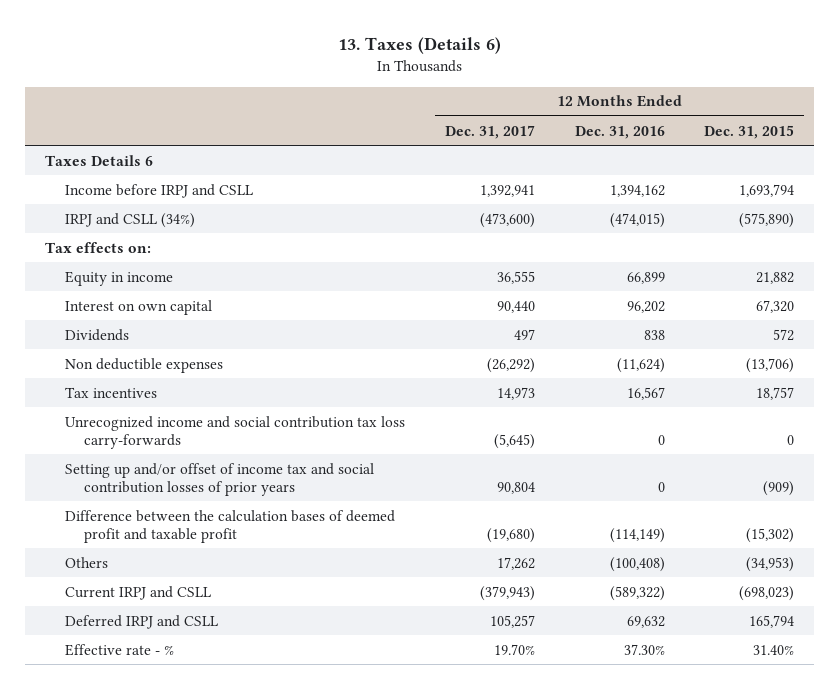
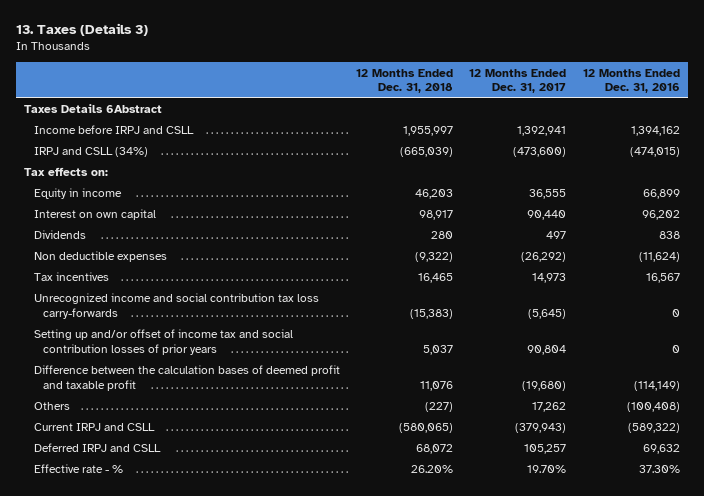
[337,36,501,54] 13. Taxes (Details 6) -> [15,23,148,37] 13. Taxes (Details 3)
[704,124,795,139] Dec. 31, 2015 -> none
none -> [356,68,454,94] 12 Months Ended Dec. 31, 2018
[45,154,154,166] Taxes Details 6 -> [24,104,163,114] Taxes Details 6Abstract

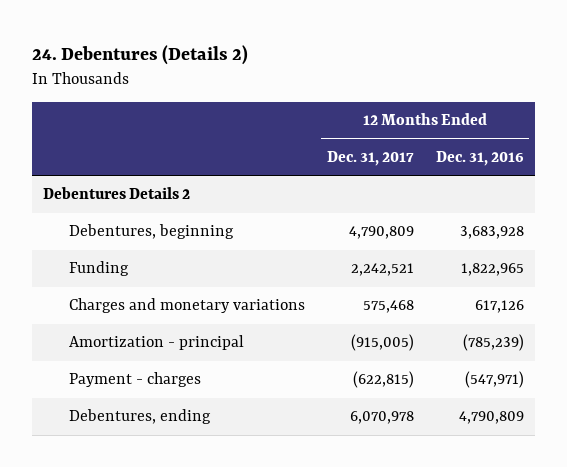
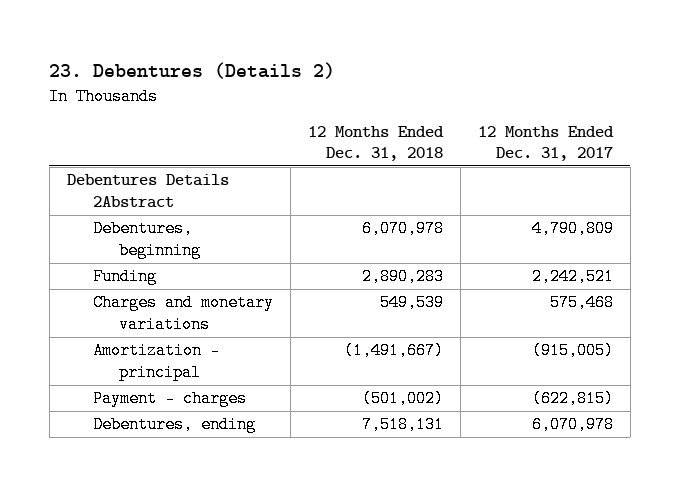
[32,44,249,65] 24. Debentures (Details 2) -> [49,61,336,79] 23. Debentures (Details 2)
[435,150,524,166] Dec. 31, 2016 -> none
none -> [307,125,444,162] 12 Months Ended Dec. 31, 2018
[43,187,191,200] Debentures Details 2 -> [66,174,229,208] Debentures Details 2Abstract

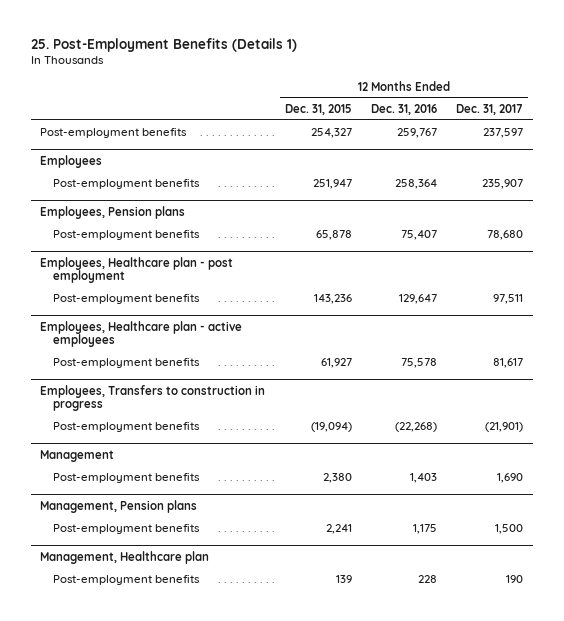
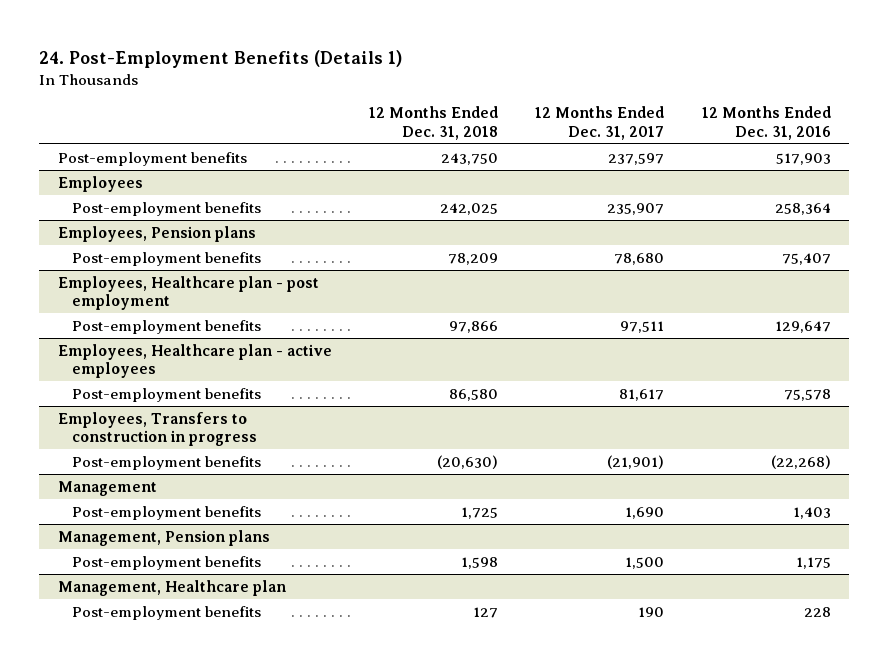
[30,37,297,52] 25. Post-Employment Benefits (Details 1) -> [39,49,403,68] 24. Post-Employment Benefits (Details 1)
[284,103,352,115] Dec. 31, 2015 -> none
none -> [369,106,499,140] 12 Months Ended Dec. 31, 2018
[396,128,437,139] 259,767 -> [775,152,831,165] 517,903

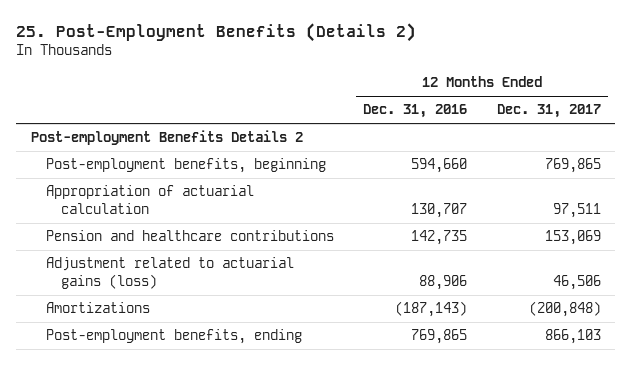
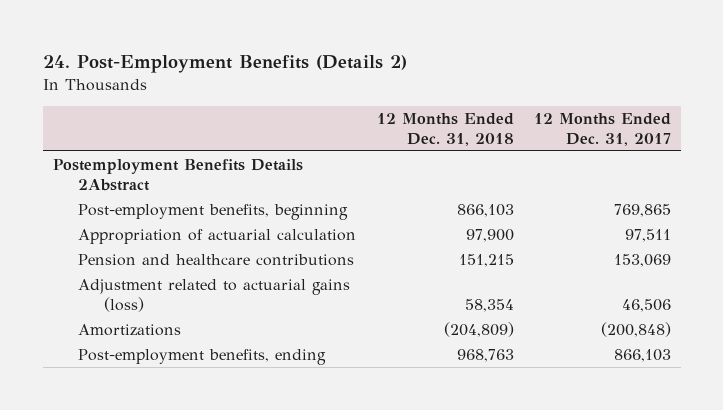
[16,23,417,43] 25. Post-Employment Benefits (Details 2) -> [42,54,407,73] 24. Post-Employment Benefits (Details 2)
[363,104,468,119] Dec. 31, 2016 -> none
none -> [376,112,514,146] 12 Months Ended Dec. 31, 2018
[30,130,303,146] Post-employment Benefits Details 2 -> [52,159,303,191] Postemployment Benefits Details 2Abstract

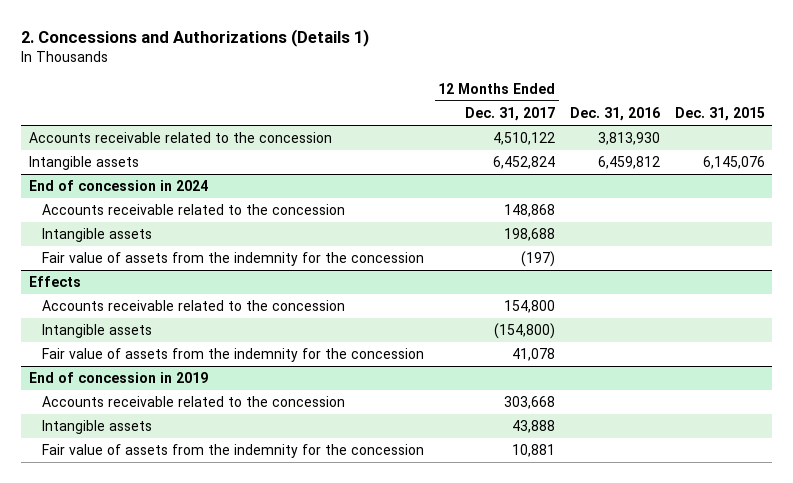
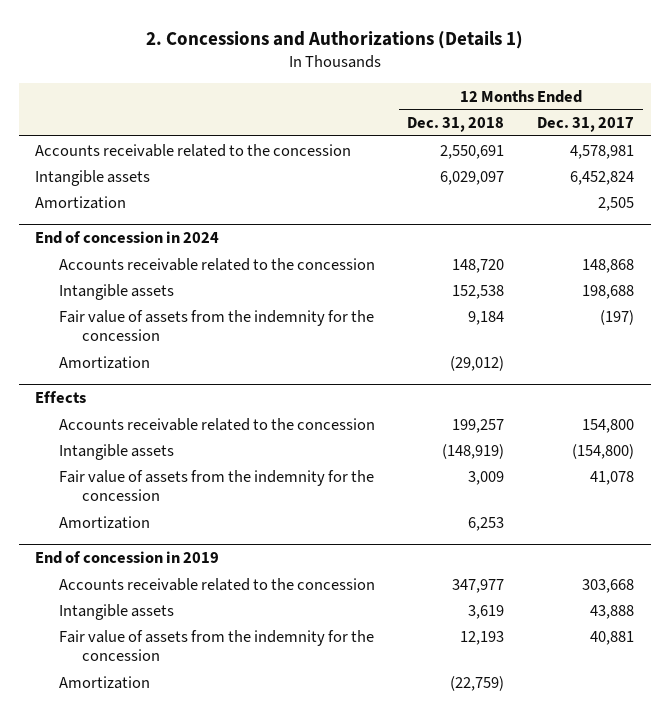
[569,106,660,121] Dec. 31, 2016 -> none
[674,106,765,121] Dec. 31, 2015 -> none
none -> [407,116,505,132] Dec. 31, 2018
[493,132,556,146] 4,510,122 -> [570,144,635,159] 4,578,981
none -> [35,195,127,209] Amortization
none -> [58,355,150,369] Amortization
none -> [58,515,150,529] Amortization
[512,444,556,458] 10,881 -> [590,630,635,645] 40,881
none -> [58,675,150,689] Amortization

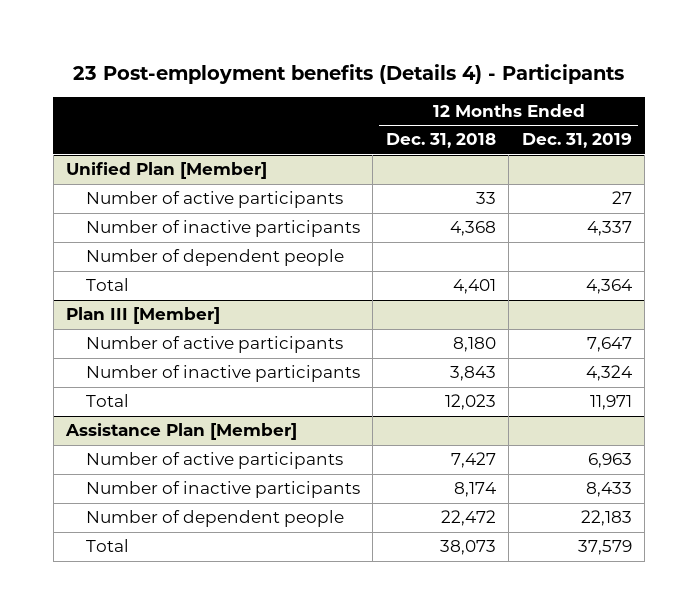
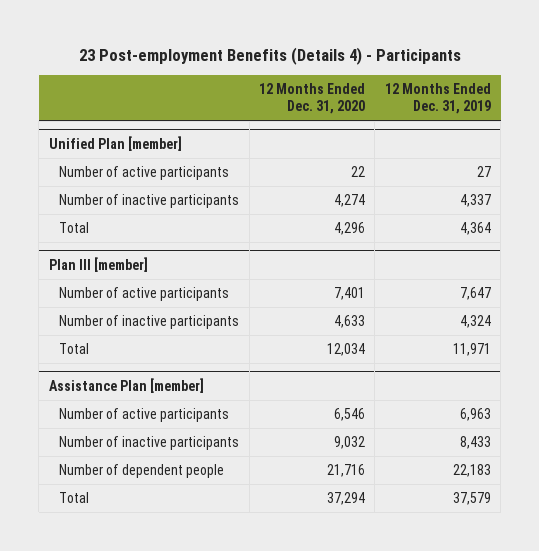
[73,63,625,84] 23 Post-employment benefits (Details 4) - Participants -> [78,46,461,65] 23 Post-employment Benefits (Details 4) - Participants
[385,133,496,149] Dec. 31, 2018 -> none
none -> [258,83,365,115] 12 Months Ended Dec. 31, 2020
[66,162,268,180] Unified Plan [Member] -> [48,135,182,151] Unified Plan [member]
[85,249,344,267] Number of dependent people -> none
[66,307,221,325] Plan III [Member] -> [48,256,148,272] Plan III [member]
[65,423,298,441] Assistance Plan [Member] -> [48,377,204,393] Assistance Plan [member]

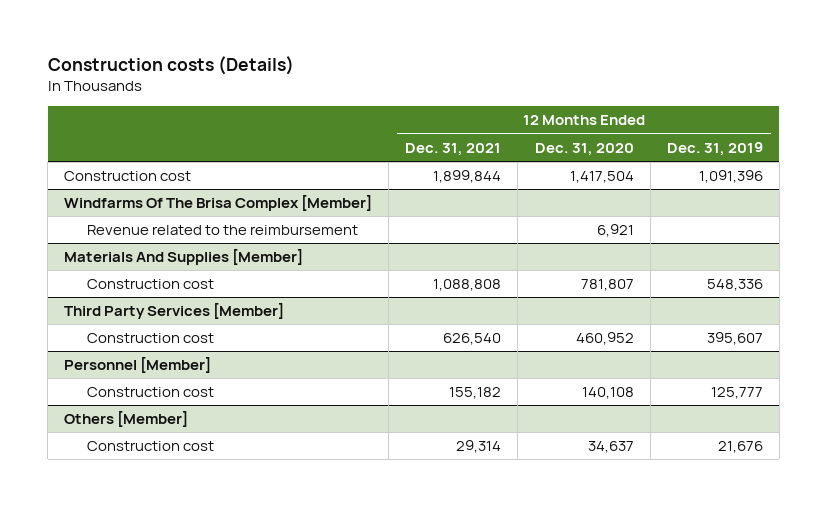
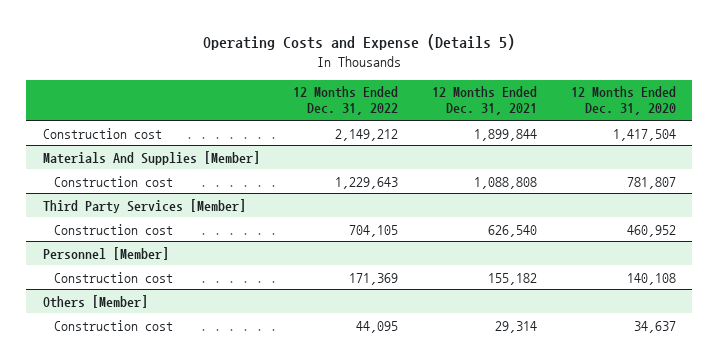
[47,55,294,75] Construction costs (Details) -> [203,34,516,51] Operating Costs and Expense (Details 5)
[666,141,763,156] Dec. 31, 2019 -> none
none -> [293,86,399,116] 12 Months Ended Dec. 31, 2022
[64,195,373,212] Windfarms Of The Brisa Complex [Member] -> none
[86,225,358,236] Revenue related to the reimbursement -> none

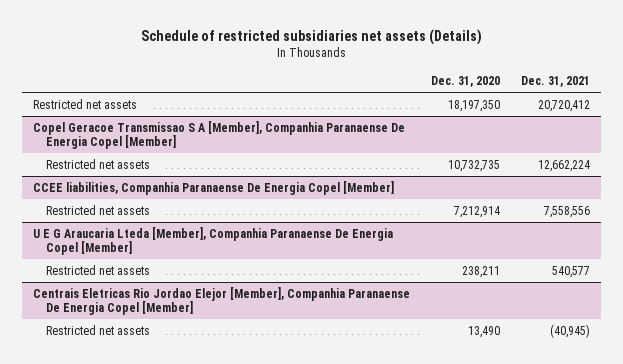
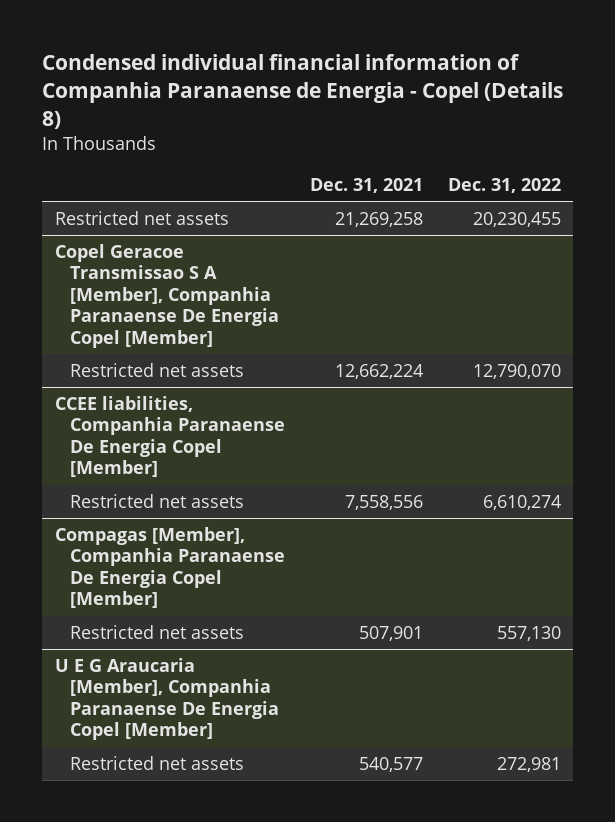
[140,28,482,45] Schedule of restricted subsidiaries net assets (Details) -> [42,54,564,129] Condensed individual financial information of Companhia Paranaense de Energia - Copel (Details 8)
[431,76,501,88] Dec. 31, 2020 -> none
none -> [447,177,561,193] Dec. 31, 2022
[538,99,591,112] 20,720,412 -> [334,212,423,228] 21,269,258
none -> [54,527,286,609] Compagas [Member], Companhia Paranaense De Energia Copel [Member]
none -> [70,625,245,640] Restricted net assets
[32,226,393,255] U E G Araucaria Lteda [Member], Companhia Paranaense De Energia Copel [Member] -> [54,658,280,741] U E G Araucaria [Member], Companhia Paranaense De Energia Copel [Member]
[32,286,410,315] Centrais Eletricas Rio Jordao Elejor [Member], Companhia Paranaense De Energia Copel [Member] -> none
[46,324,151,335] Restricted net assets -> none

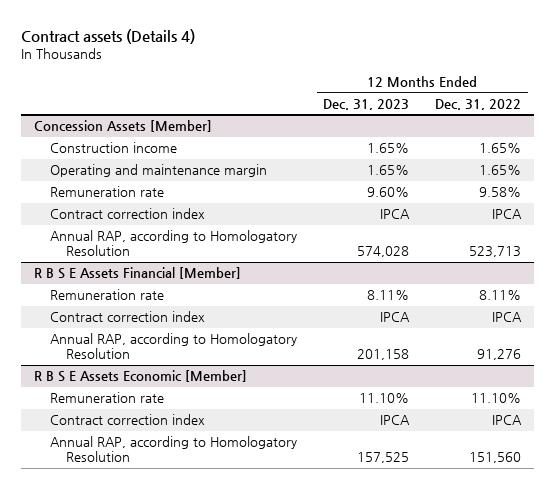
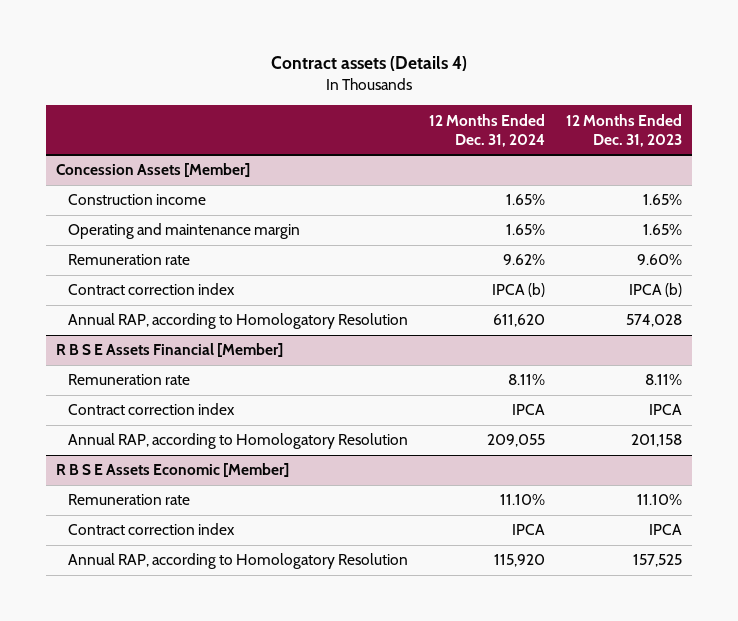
[435,98,522,110] Dec. 31, 2022 -> none
none -> [428,113,545,147] 12 Months Ended Dec. 31, 2024
[380,209,411,220] IPCA -> [628,283,682,298] IPCA (b)

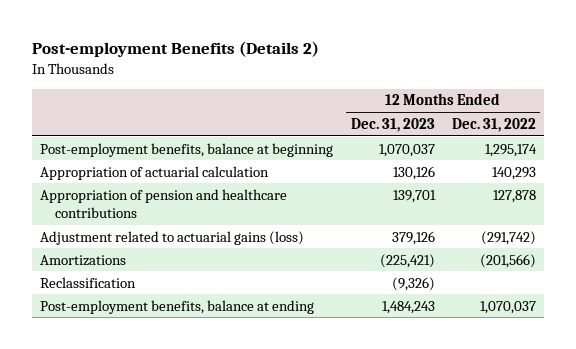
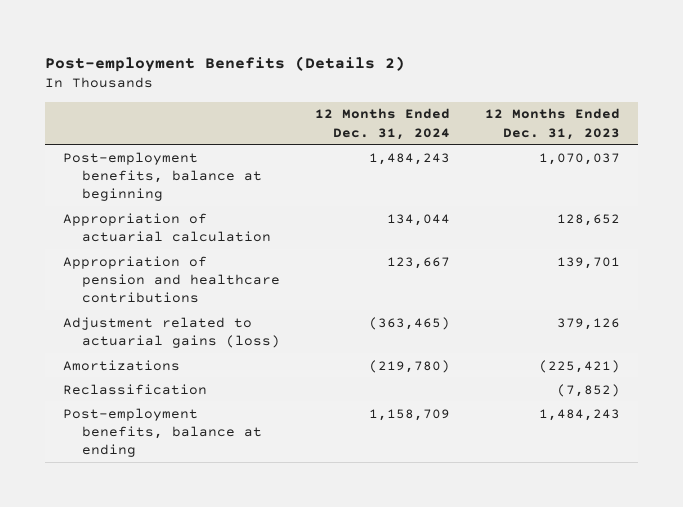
[451,117,536,132] Dec. 31, 2022 -> none
none -> [315,108,451,140] 12 Months Ended Dec. 31, 2024
[392,165,435,180] 130,126 -> [557,213,621,226] 128,652
[391,276,435,291] (9,326) -> [557,383,621,397] (7,852)

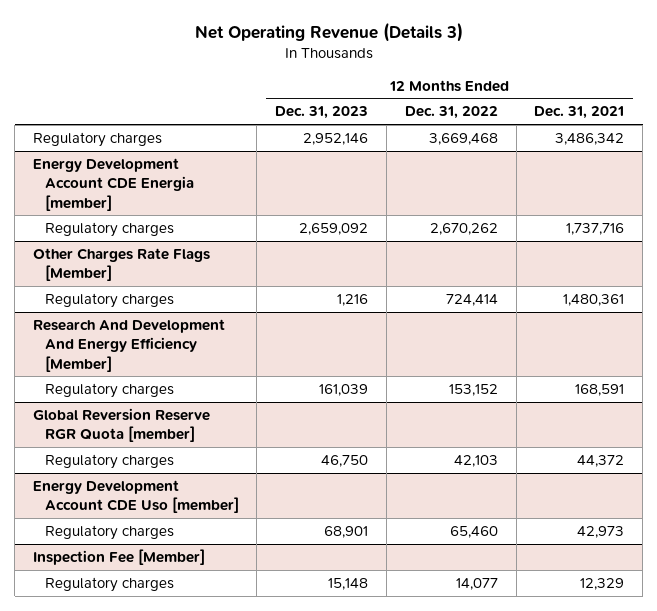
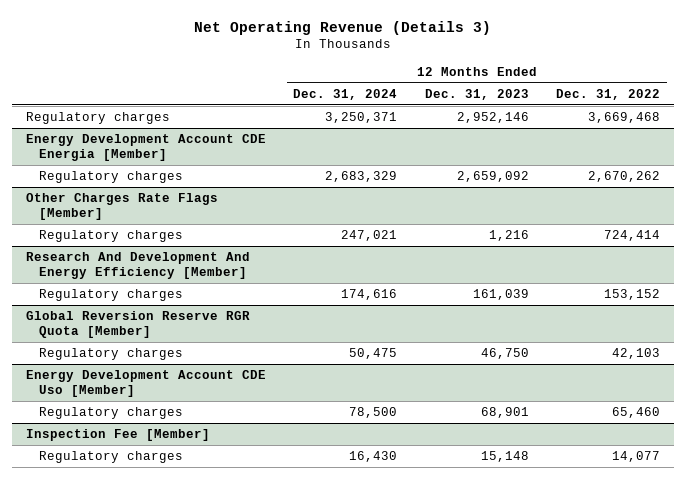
[534,106,625,120] Dec. 31, 2021 -> none
none -> [293,88,398,100] Dec. 31, 2024
[32,157,194,211] Energy Development Account CDE Energia [member] -> [26,134,267,162] Energy Development Account CDE Energia [Member]
[32,407,210,443] Global Reversion Reserve RGR Quota [member] -> [26,311,251,339] Global Reversion Reserve RGR Quota [Member]
[32,479,239,514] Energy Development Account CDE Uso [member] -> [26,370,267,398] Energy Development Account CDE Uso [Member]

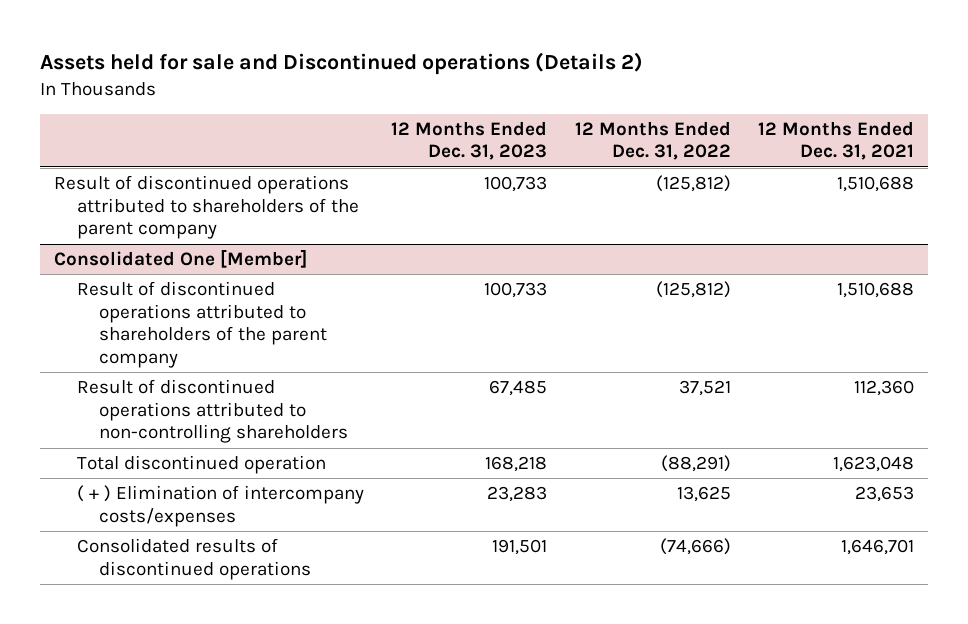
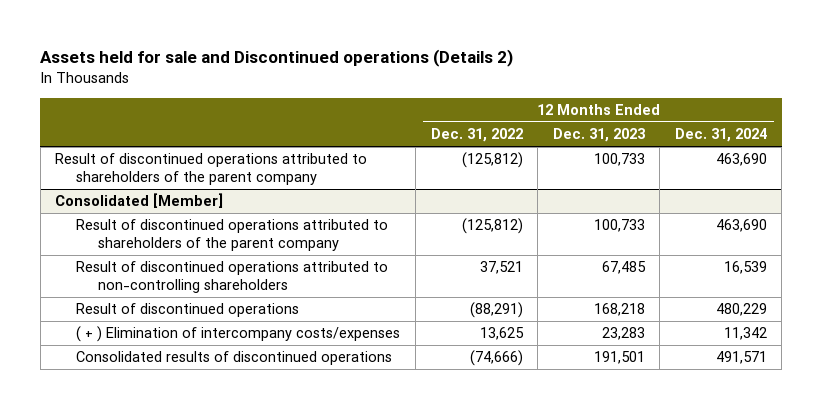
[758,120,915,161] 12 Months Ended Dec. 31, 2021 -> none
none -> [674,128,767,143] Dec. 31, 2024
[53,249,307,269] Consolidated One [Member] -> [55,193,224,209] Consolidated [Member]
[76,455,326,475] Total discontinued operation -> [76,303,300,318] Result of discontinued operations

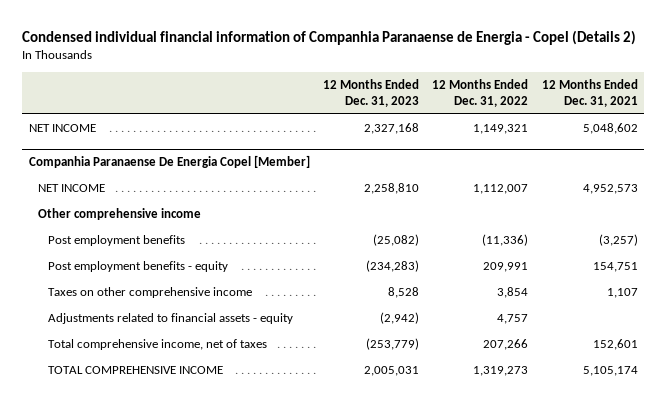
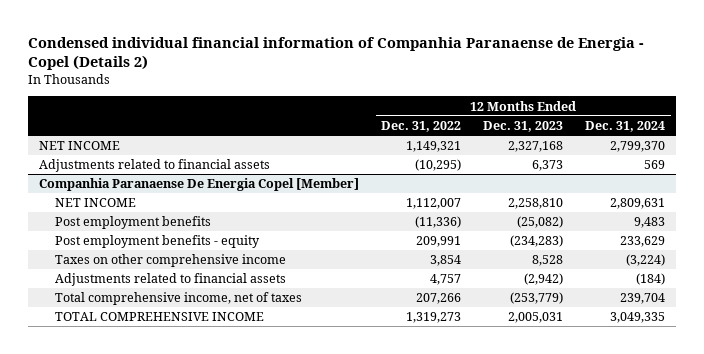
[541,78,638,107] 12 Months Ended Dec. 31, 2021 -> none
none -> [585,121,666,133] Dec. 31, 2024
none -> [39,159,271,173] Adjustments related to financial assets
[38,208,202,221] Other comprehensive income -> none
[47,313,293,325] Adjustments related to financial assets - equity -> [54,273,286,287] Adjustments related to financial assets

